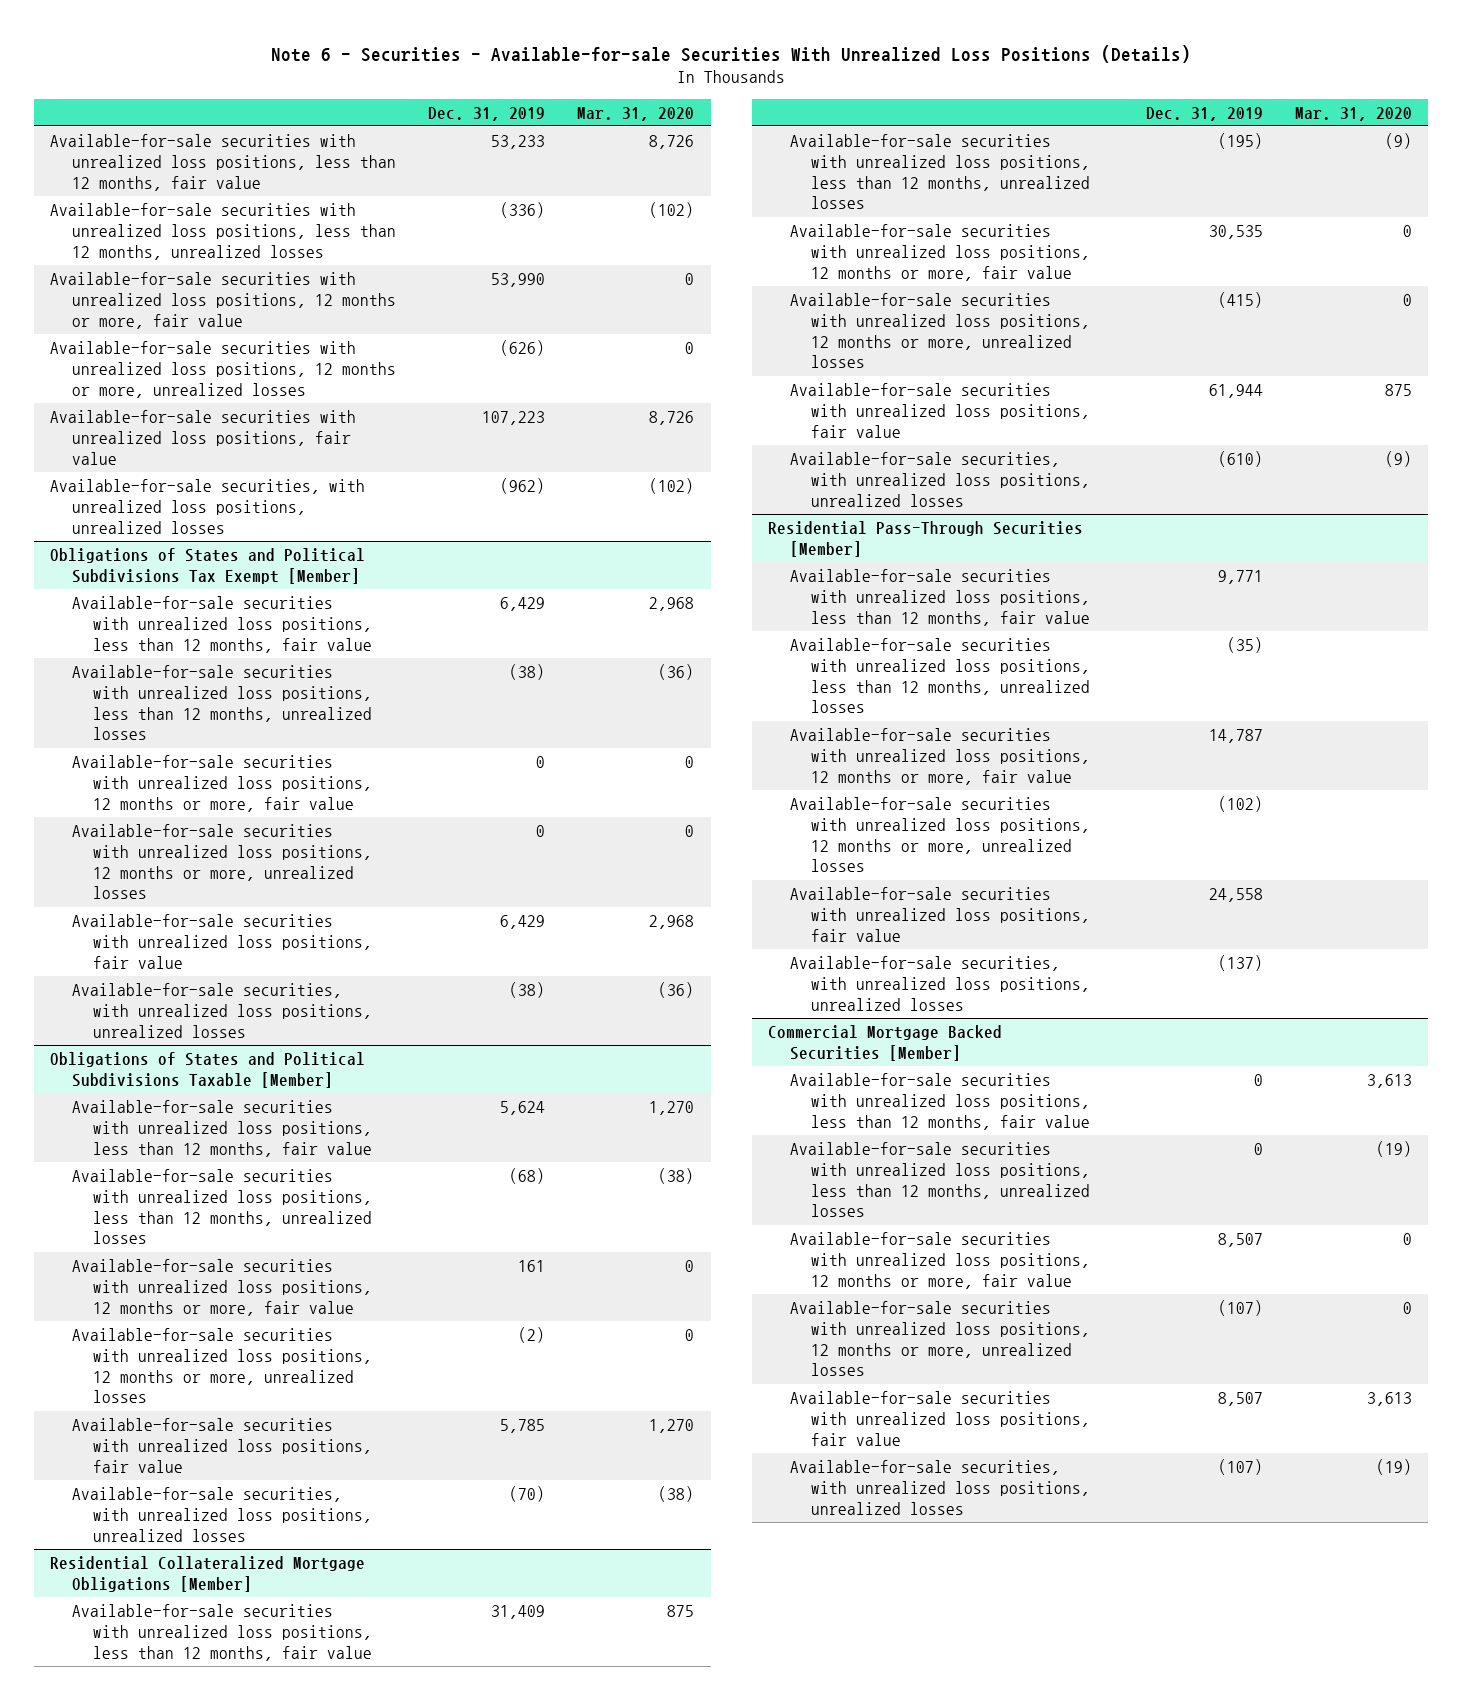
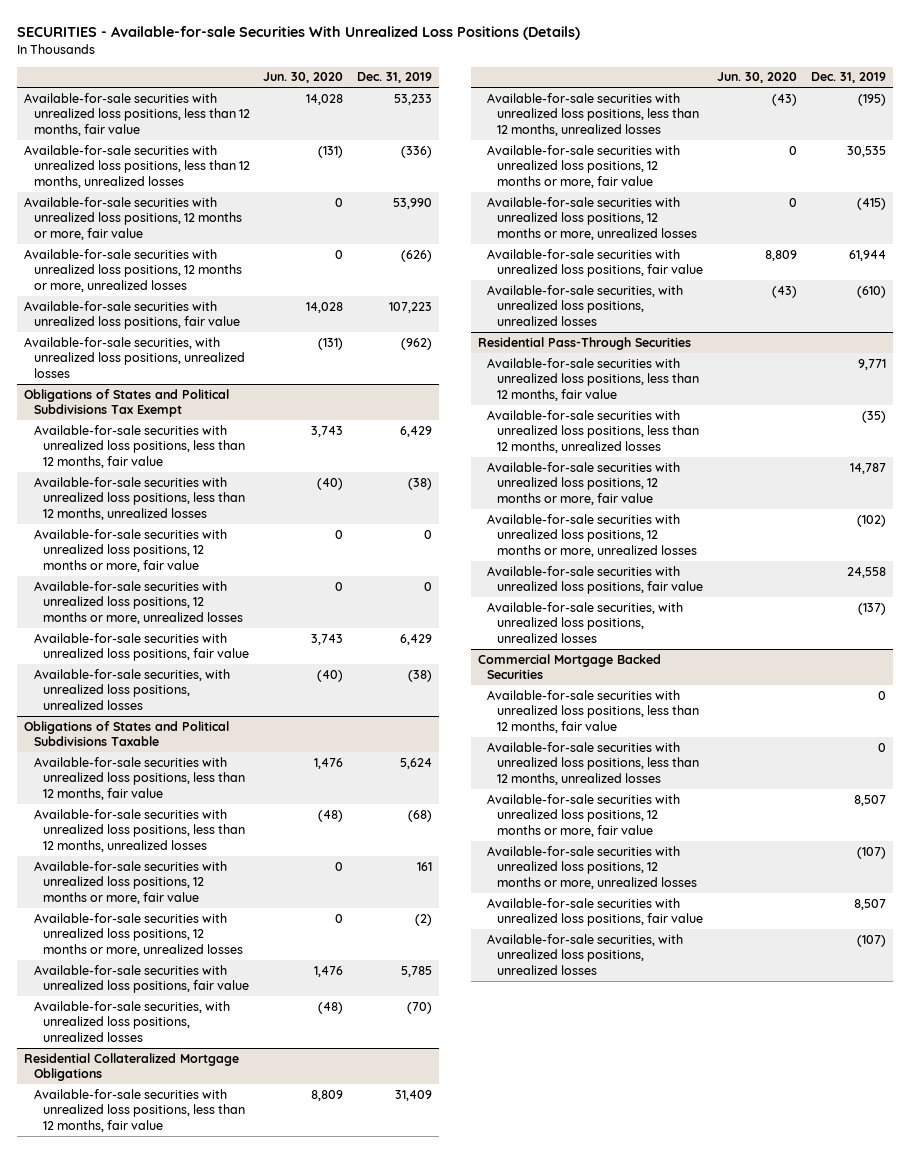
[271,44,1192,63] Note 6 - Securities - Available-for-sale Securities With Unrealized Loss Positions (Details) -> [17,25,581,40] SECURITIES - Available-for-sale Securities With Unrealized Loss Positions (Details)
[577,106,695,121] Mar. 31, 2020 -> none
none -> [263,72,344,84] Jun. 30, 2020
[50,547,366,584] Obligations of States and Political Subdivisions Tax Exempt [Member] -> [23,388,229,418] Obligations of States and Political Subdivisions Tax Exempt
[50,1051,366,1088] Obligations of States and Political Subdivisions Taxable [Member] -> [23,720,229,747] Obligations of States and Political Subdivisions Taxable
[50,1555,366,1592] Residential Collateralized Mortgage Obligations [Member] -> [23,1052,239,1082] Residential Collateralized Mortgage Obligations
[768,520,1084,557] Residential Pass-Through Securities [Member] -> [477,336,691,350] Residential Pass-Through Securities
[768,1024,1003,1061] Commercial Mortgage Backed Securities [Member] -> [477,653,661,680] Commercial Mortgage Backed Securities

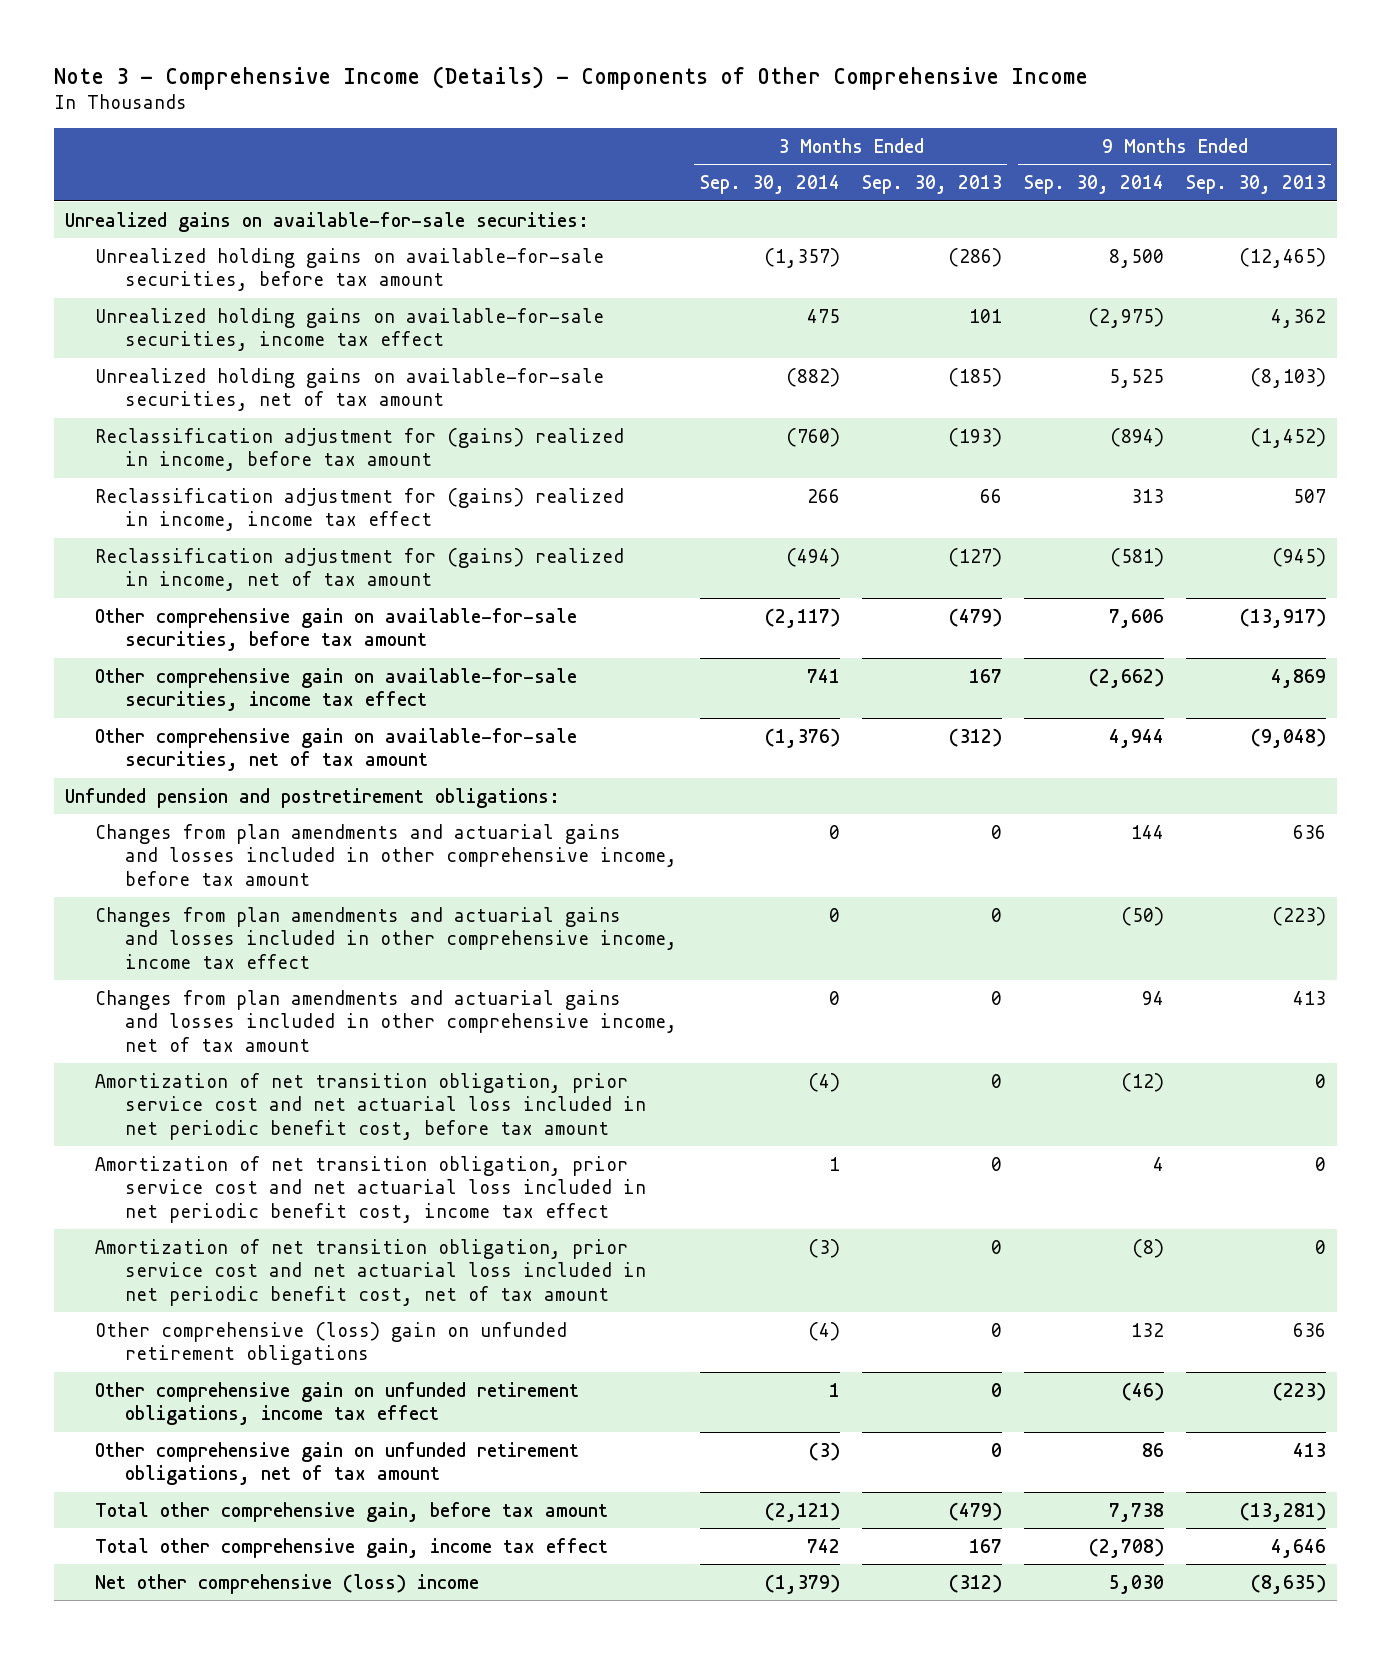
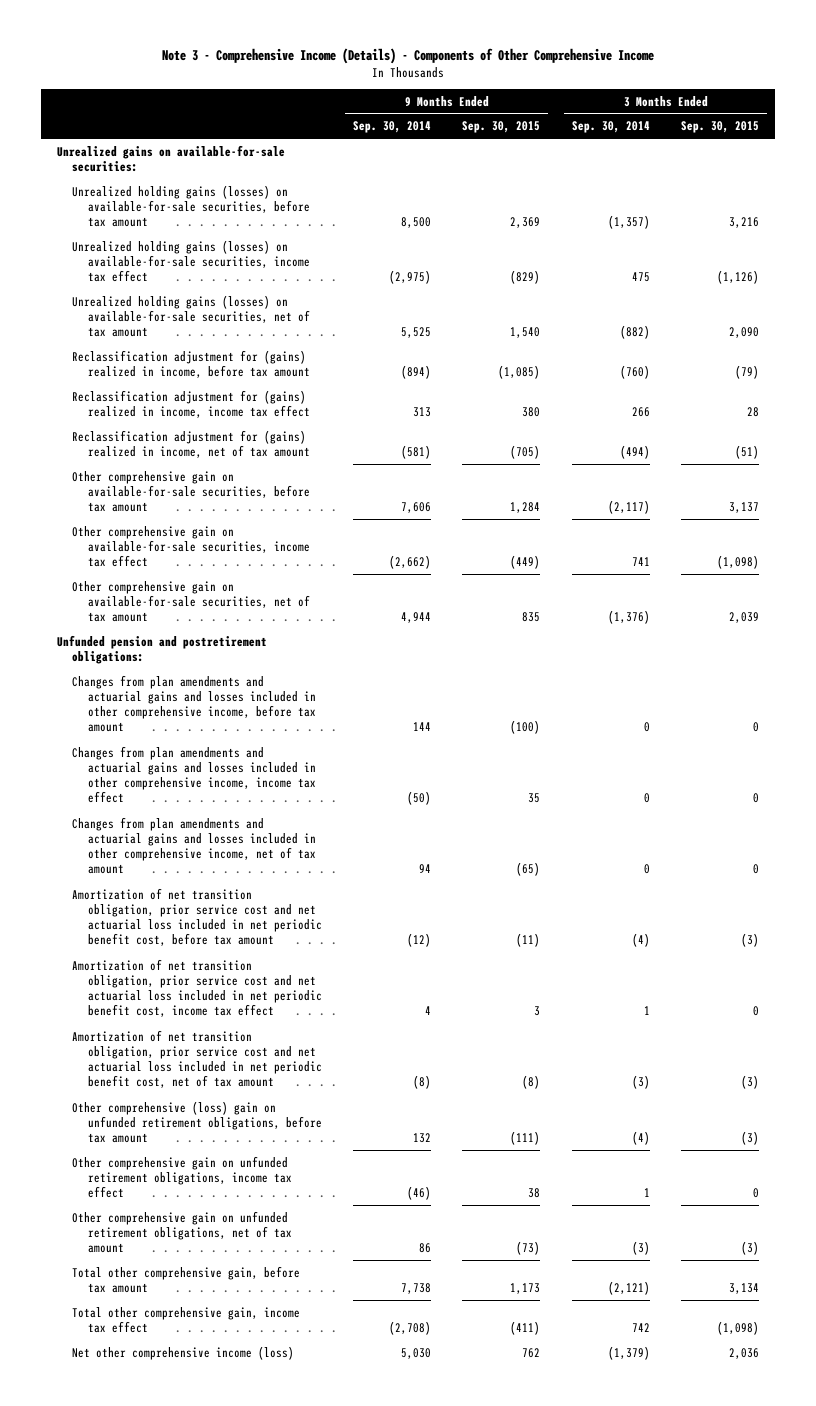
[861,175,1002,195] Sep. 30, 2013 -> none
[1185,175,1326,195] Sep. 30, 2013 -> none
none -> [462,121,541,134] Sep. 30, 2015
none -> [681,121,760,134] Sep. 30, 2015
[95,247,605,292] Unrealized holding gains on available-for-sale securities, before tax amount -> [72,184,310,228] Unrealized holding gains (losses) on available-for-sale securities, before tax amount
[95,307,605,352] Unrealized holding gains on available-for-sale securities, income tax effect -> [72,239,310,283] Unrealized holding gains (losses) on available-for-sale securities, income tax effect
[95,367,605,412] Unrealized holding gains on available-for-sale securities, net of tax amount -> [72,294,310,338] Unrealized holding gains (losses) on available-for-sale securities, net of tax amount
[95,1321,568,1366] Other comprehensive (loss) gain on unfunded retirement obligations -> [72,1100,322,1144] Other comprehensive (loss) gain on unfunded retirement obligations, before tax amount
[95,1573,480,1594] Net other comprehensive (loss) income -> [72,1345,295,1360] Net other comprehensive income (loss)

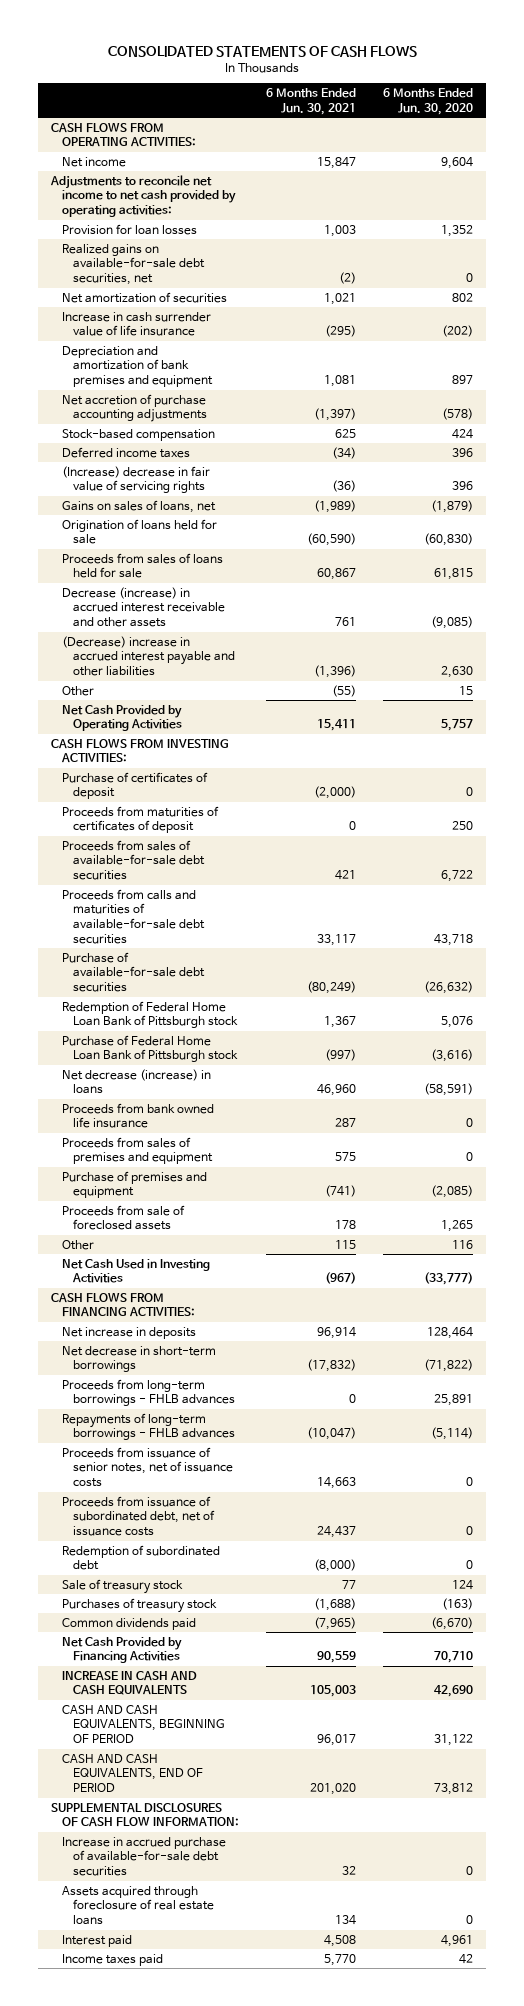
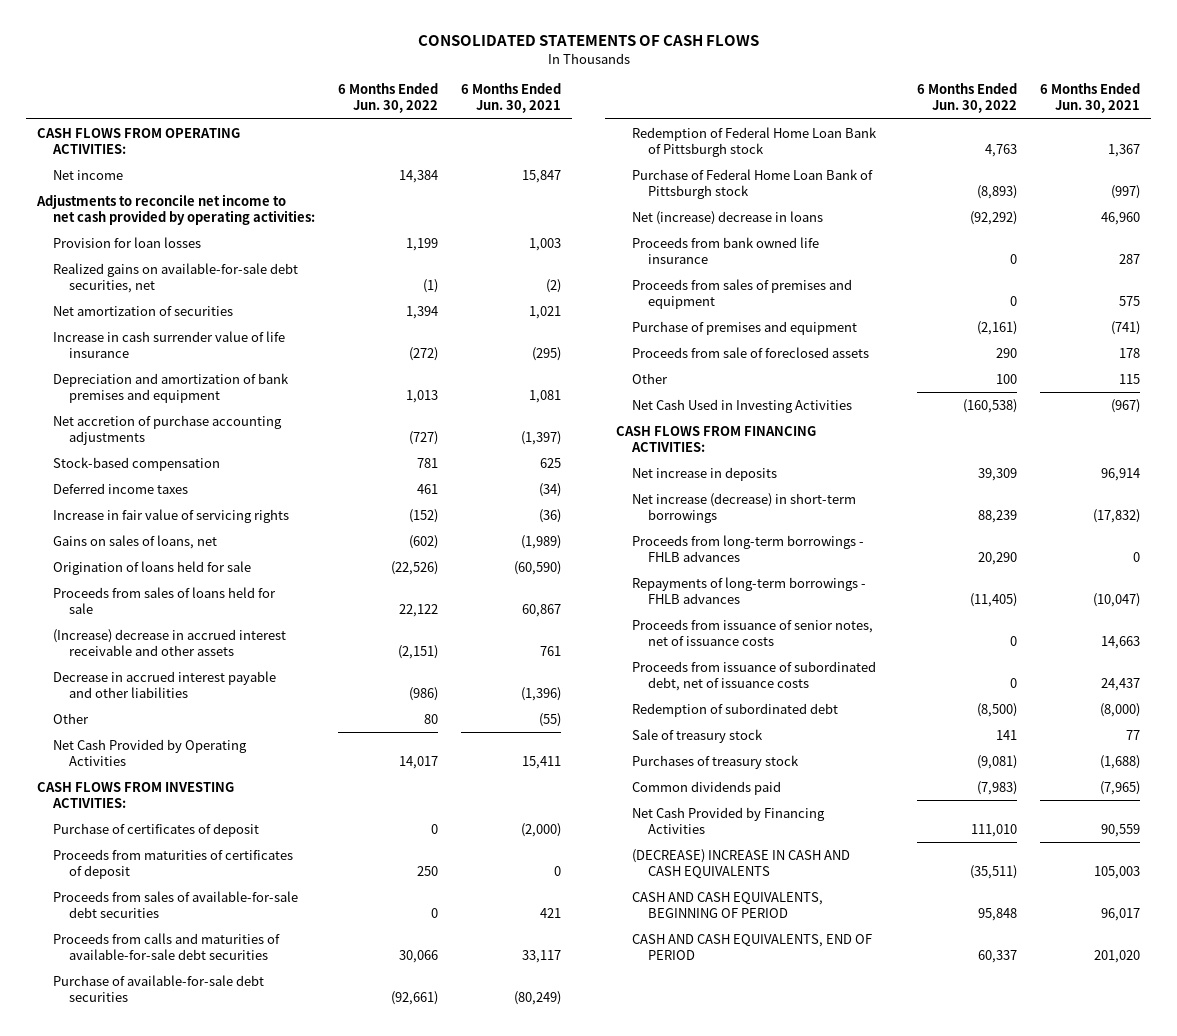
[382,88,473,115] 6 Months Ended Jun. 30, 2020 -> none
none -> [338,83,439,114] 6 Months Ended Jun. 30, 2022
[62,465,211,494] (Increase) decrease in fair value of servicing rights -> [53,508,290,523] Increase in fair value of servicing rights
[62,586,226,628] Decrease (increase) in accrued interest receivable and other assets -> [53,628,287,656] (Increase) decrease in accrued interest receivable and other assets
[62,635,236,677] (Decrease) increase in accrued interest payable and other liabilities -> [53,670,277,698] Decrease in accrued interest payable and other liabilities
[62,1068,212,1095] Net decrease (increase) in loans -> [632,210,824,225] Net (increase) decrease in loans
[62,1345,217,1373] Net decrease in short-term borrowings -> [632,492,857,523] Net increase (decrease) in short-term borrowings
[62,1670,198,1696] INCREASE IN CASH AND CASH EQUIVALENTS -> [632,848,851,879] (DECREASE) INCREASE IN CASH AND CASH EQUIVALENTS
[51,1802,240,1828] SUPPLEMENTAL DISCLOSURES OF CASH FLOW INFORMATION: -> none
[62,1836,227,1877] Increase in accrued purchase of available-for-sale debt securities -> none
[62,1885,215,1926] Assets acquired through foreclosure of real estate loans -> none
[62,1934,133,1947] Interest paid -> none
[62,1953,164,1966] Income taxes paid -> none

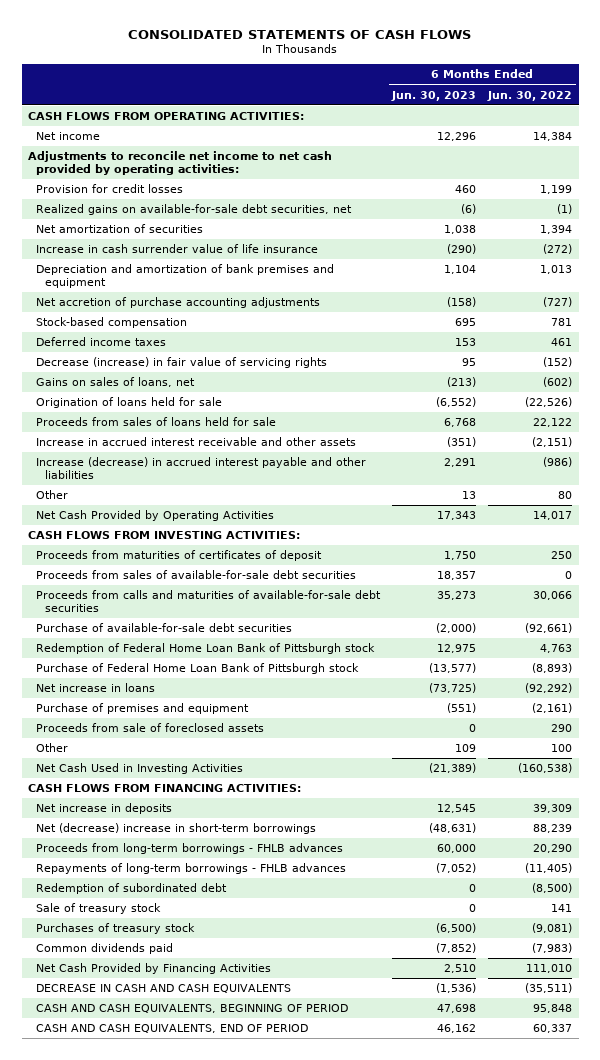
[461,83,562,114] 6 Months Ended Jun. 30, 2021 -> none
none -> [391,90,477,101] Jun. 30, 2023
[53,236,202,248] Provision for loan losses -> [36,184,184,194] Provision for credit losses
[53,508,290,523] Increase in fair value of servicing rights -> [36,357,328,369] Decrease (increase) in fair value of servicing rights
[53,628,287,656] (Increase) decrease in accrued interest receivable and other assets -> [36,437,357,447] Increase in accrued interest receivable and other assets
[53,670,277,698] Decrease in accrued interest payable and other liabilities -> [36,457,367,479] Increase (decrease) in accrued interest payable and other liabilities
[53,822,260,837] Purchase of certificates of deposit -> none
[632,236,820,264] Proceeds from bank owned life insurance -> none
[632,278,853,309] Proceeds from sales of premises and equipment -> none
[632,210,824,225] Net (increase) decrease in loans -> [36,683,156,693] Net increase in loans
[632,492,857,523] Net increase (decrease) in short-term borrowings -> [36,823,317,835] Net (decrease) increase in short-term borrowings
[632,618,874,646] Proceeds from issuance of senior notes, net of issuance costs -> none
[632,660,877,691] Proceeds from issuance of subordinated debt, net of issuance costs -> none
[632,848,851,879] (DECREASE) INCREASE IN CASH AND CASH EQUIVALENTS -> [36,984,292,994] DECREASE IN CASH AND CASH EQUIVALENTS

